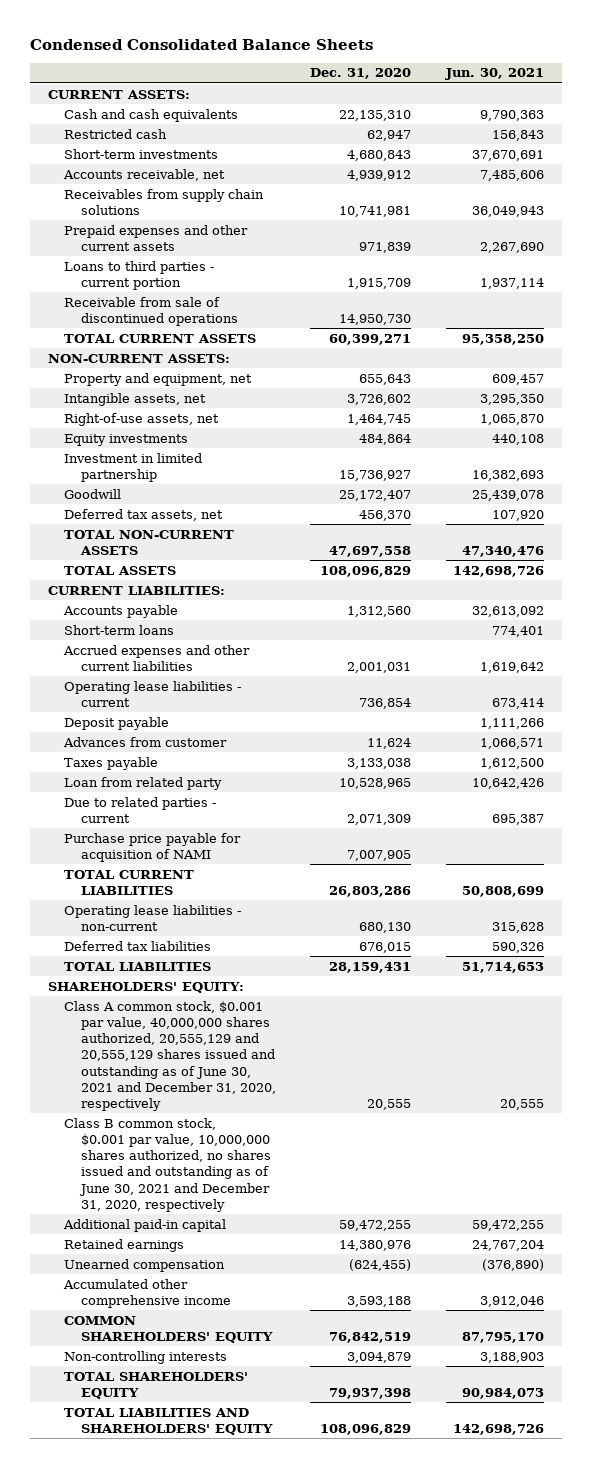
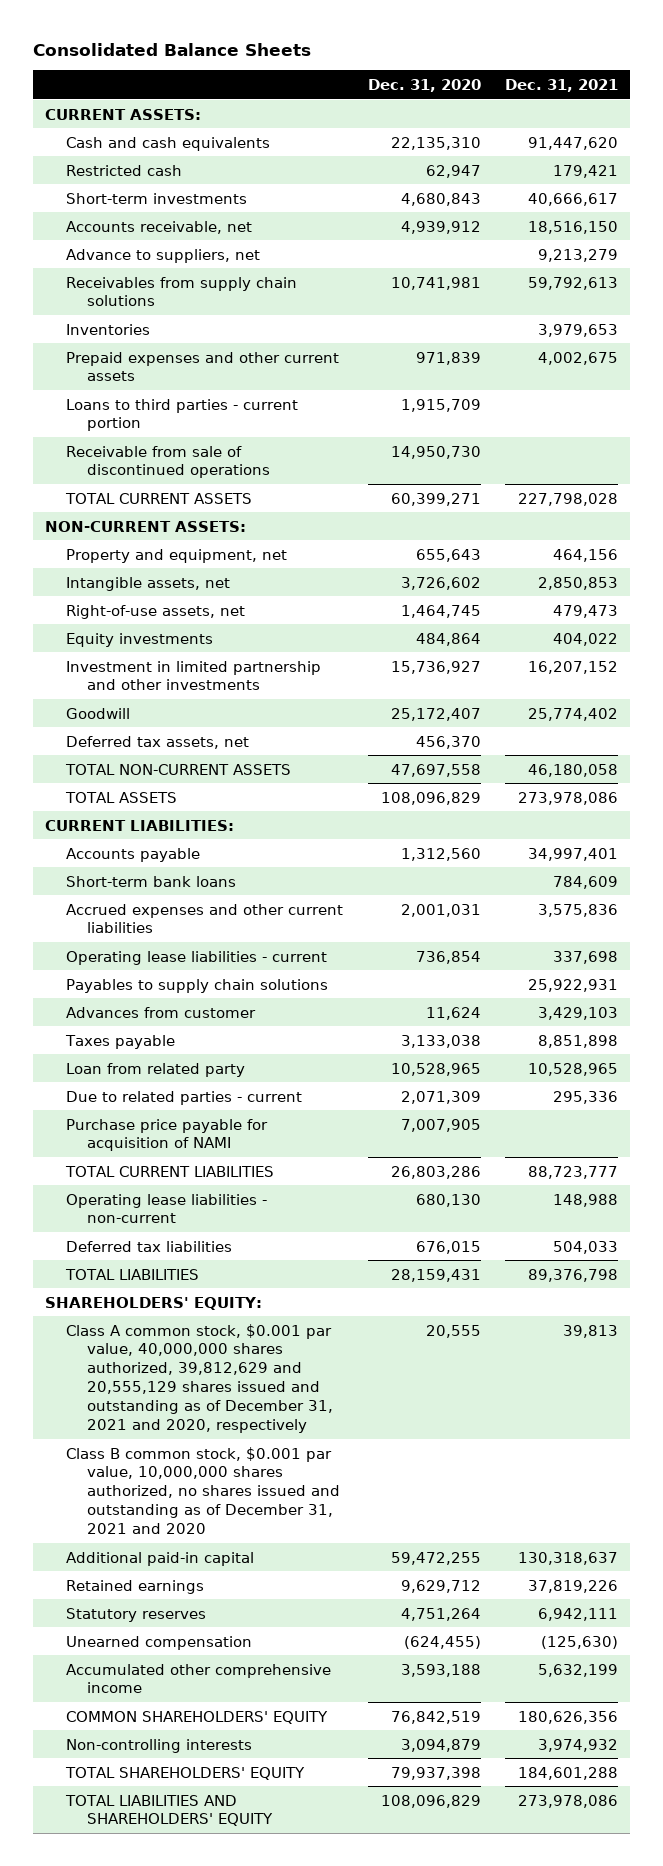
[30,38,374,50] Condensed Consolidated Balance Sheets -> [32,42,311,56] Consolidated Balance Sheets
[445,68,545,81] Jun. 30, 2021 -> none
none -> [505,78,619,92] Dec. 31, 2021
none -> [66,248,261,263] Advance to suppliers, net
none -> [66,323,151,335] Inventories
[64,452,203,482] Investment in limited partnership -> [66,660,322,691] Investment in limited partnership and other investments
[64,624,175,635] Short-term loans -> [66,875,237,887] Short-term bank loans
[64,716,170,730] Deposit payable -> none
none -> [66,978,329,993] Payables to supply chain solutions
[64,1000,276,1112] Class A common stock, $0.001 par value, 40,000,000 shares authorized, 20,555,129 and 20,555,129 shares issued and outstanding as of June 30, 2021 and December 31, 2020, respectively -> [66,1323,334,1434] Class A common stock, $0.001 par value, 40,000,000 shares authorized, 39,812,629 and 20,555,129 shares issued and outstanding as of December 31, 2021 and 2020, respectively
[64,1117,271,1212] Class B common stock, $0.001 par value, 10,000,000 shares authorized, no shares issued and outstanding as of June 30, 2021 and December 31, 2020, respectively -> [66,1446,341,1535] Class B common stock, $0.001 par value, 10,000,000 shares authorized, no shares issued and outstanding as of December 31, 2021 and 2020
[339,1239,412,1251] 14,380,976 -> [400,1579,481,1593] 9,629,712
none -> [66,1607,207,1622] Statutory reserves

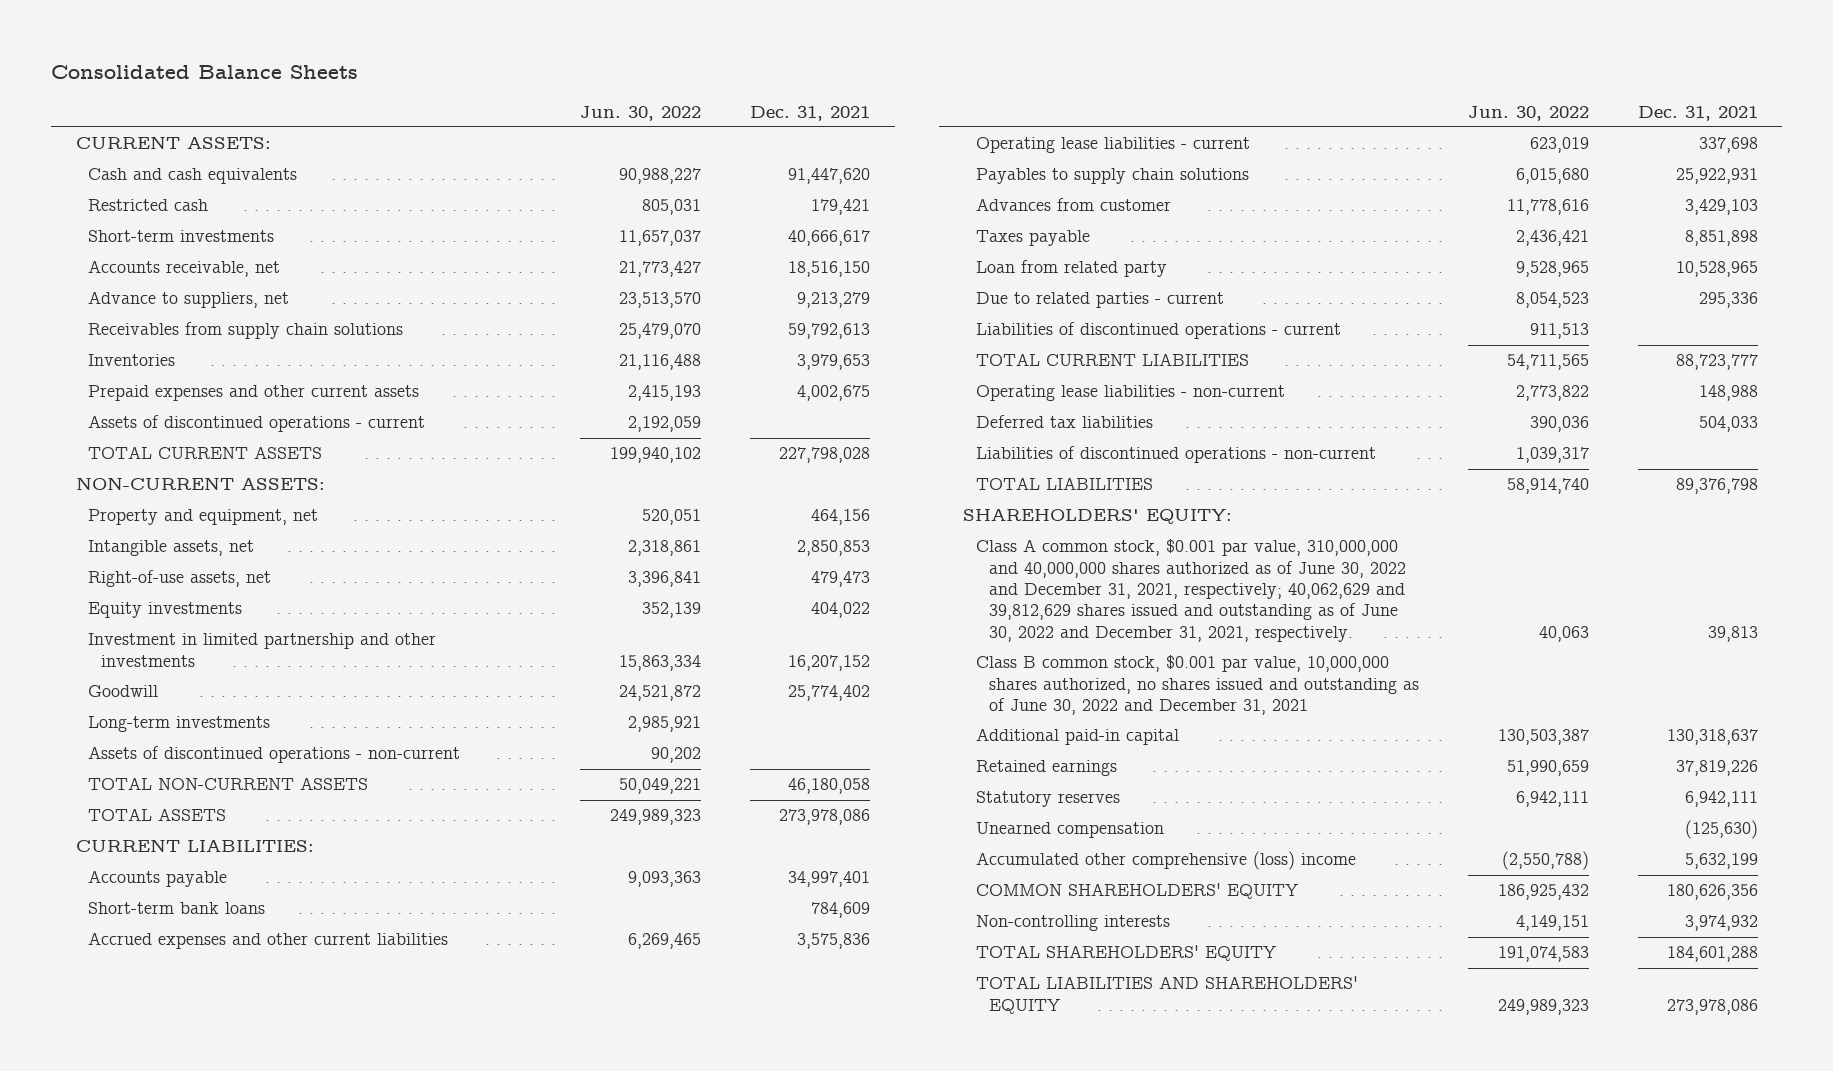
[367,78,481,92] Dec. 31, 2020 -> none
none -> [580,105,702,121] Jun. 30, 2022
[66,398,299,432] Loans to third parties - current portion -> none
[66,445,271,479] Receivable from sale of discontinued operations -> none
none -> [88,415,426,433] Assets of discontinued operations - current
[66,735,250,749] Deferred tax assets, net -> none
none -> [88,716,271,733] Long-term investments
none -> [88,746,461,764] Assets of discontinued operations - non-current
[66,1118,269,1152] Purchase price payable for acquisition of NAMI -> [975,322,1341,340] Liabilities of discontinued operations - current
none -> [975,446,1376,464] Liabilities of discontinued operations - non-current
[66,1323,334,1434] Class A common stock, $0.001 par value, 40,000,000 shares authorized, 39,812,629 and 20,555,129 shares issued and outstanding as of December 31, 2021 and 2020, respectively -> [975,539,1406,642] Class A common stock, $0.001 par value, 310,000,000 and 40,000,000 shares authorized as of June 30, 2022 and December 31, 2021, respectively; 40,062,629 and 39,812,629 shares issued and outstanding as of June 30, 2022 and December 31, 2021, respectively.
[66,1446,341,1535] Class B common stock, $0.001 par value, 10,000,000 shares authorized, no shares issued and outstanding as of December 31, 2021 and 2020 -> [975,655,1419,716] Class B common stock, $0.001 par value, 10,000,000 shares authorized, no shares issued and outstanding as of June 30, 2022 and December 31, 2021
[66,1663,332,1694] Accumulated other comprehensive income -> [975,851,1356,871] Accumulated other comprehensive (loss) income

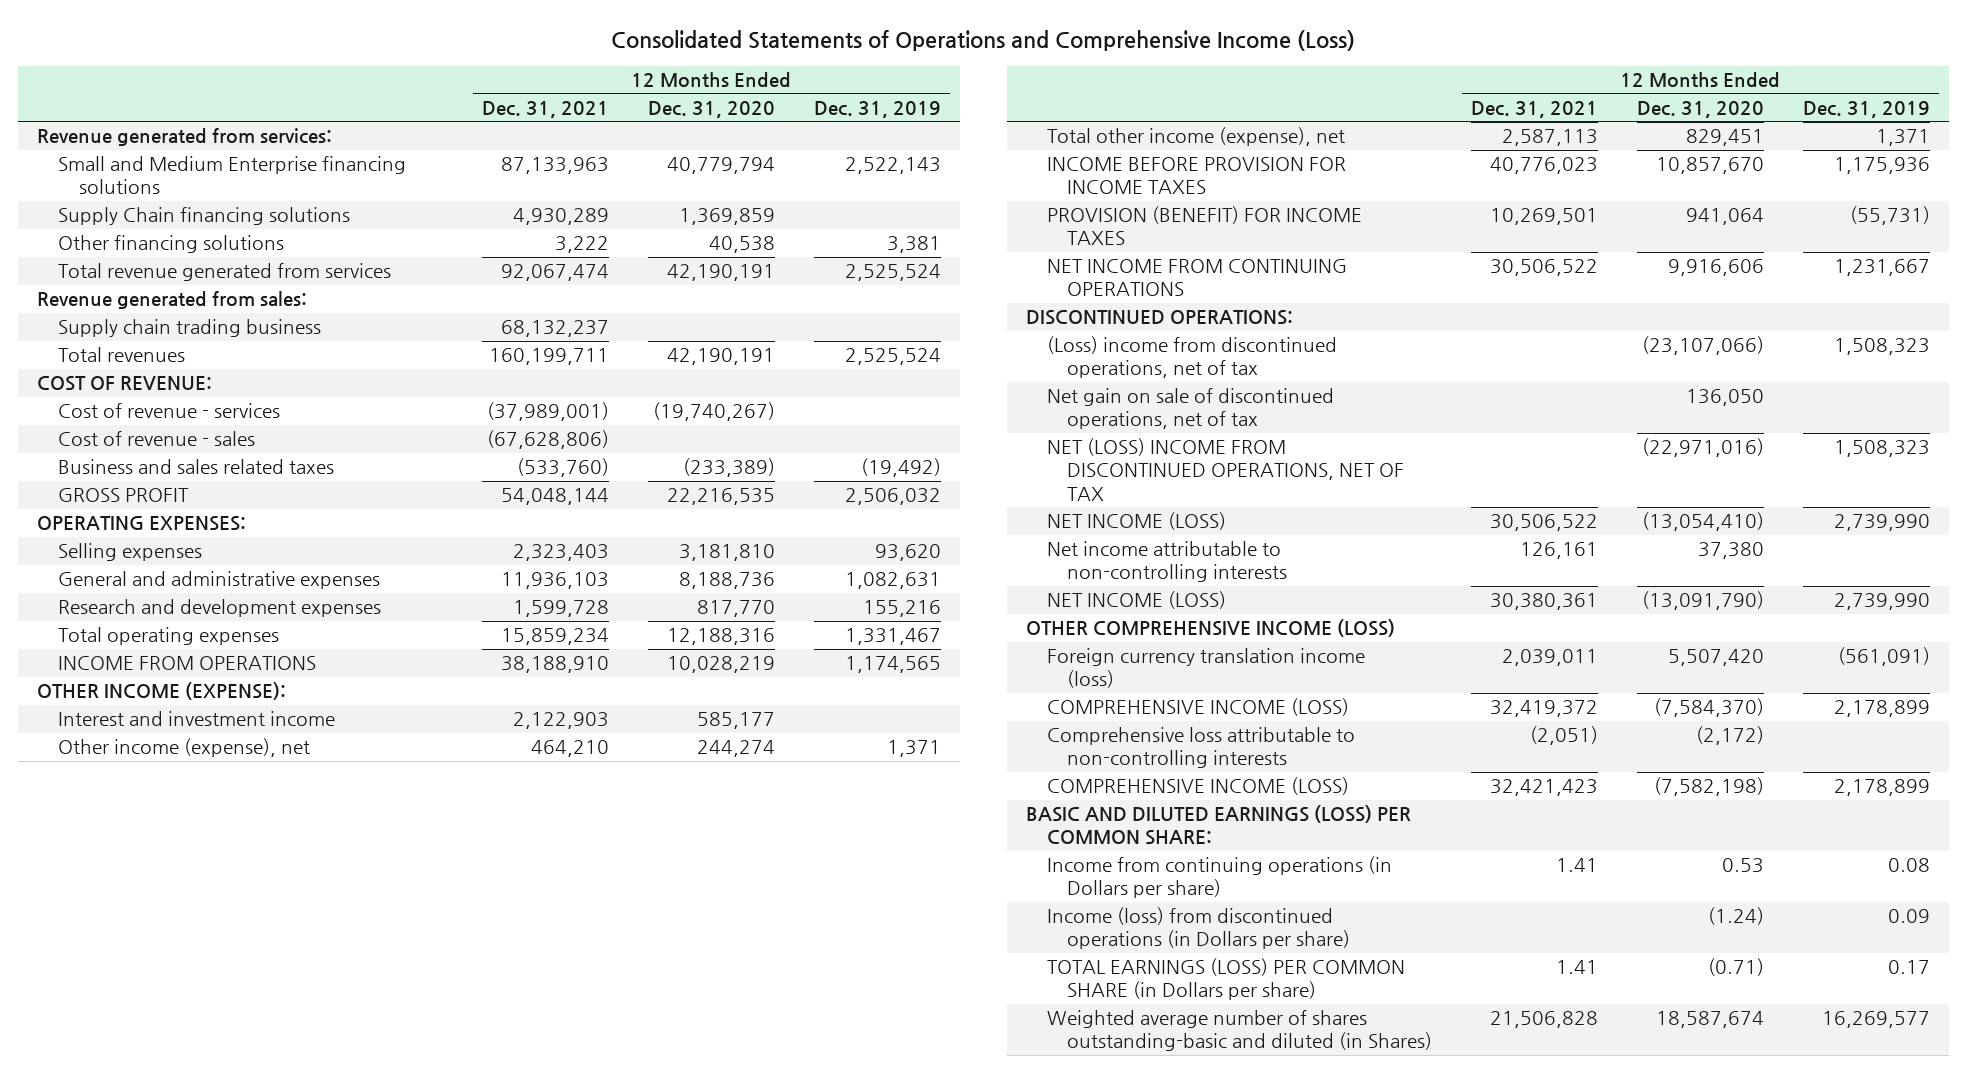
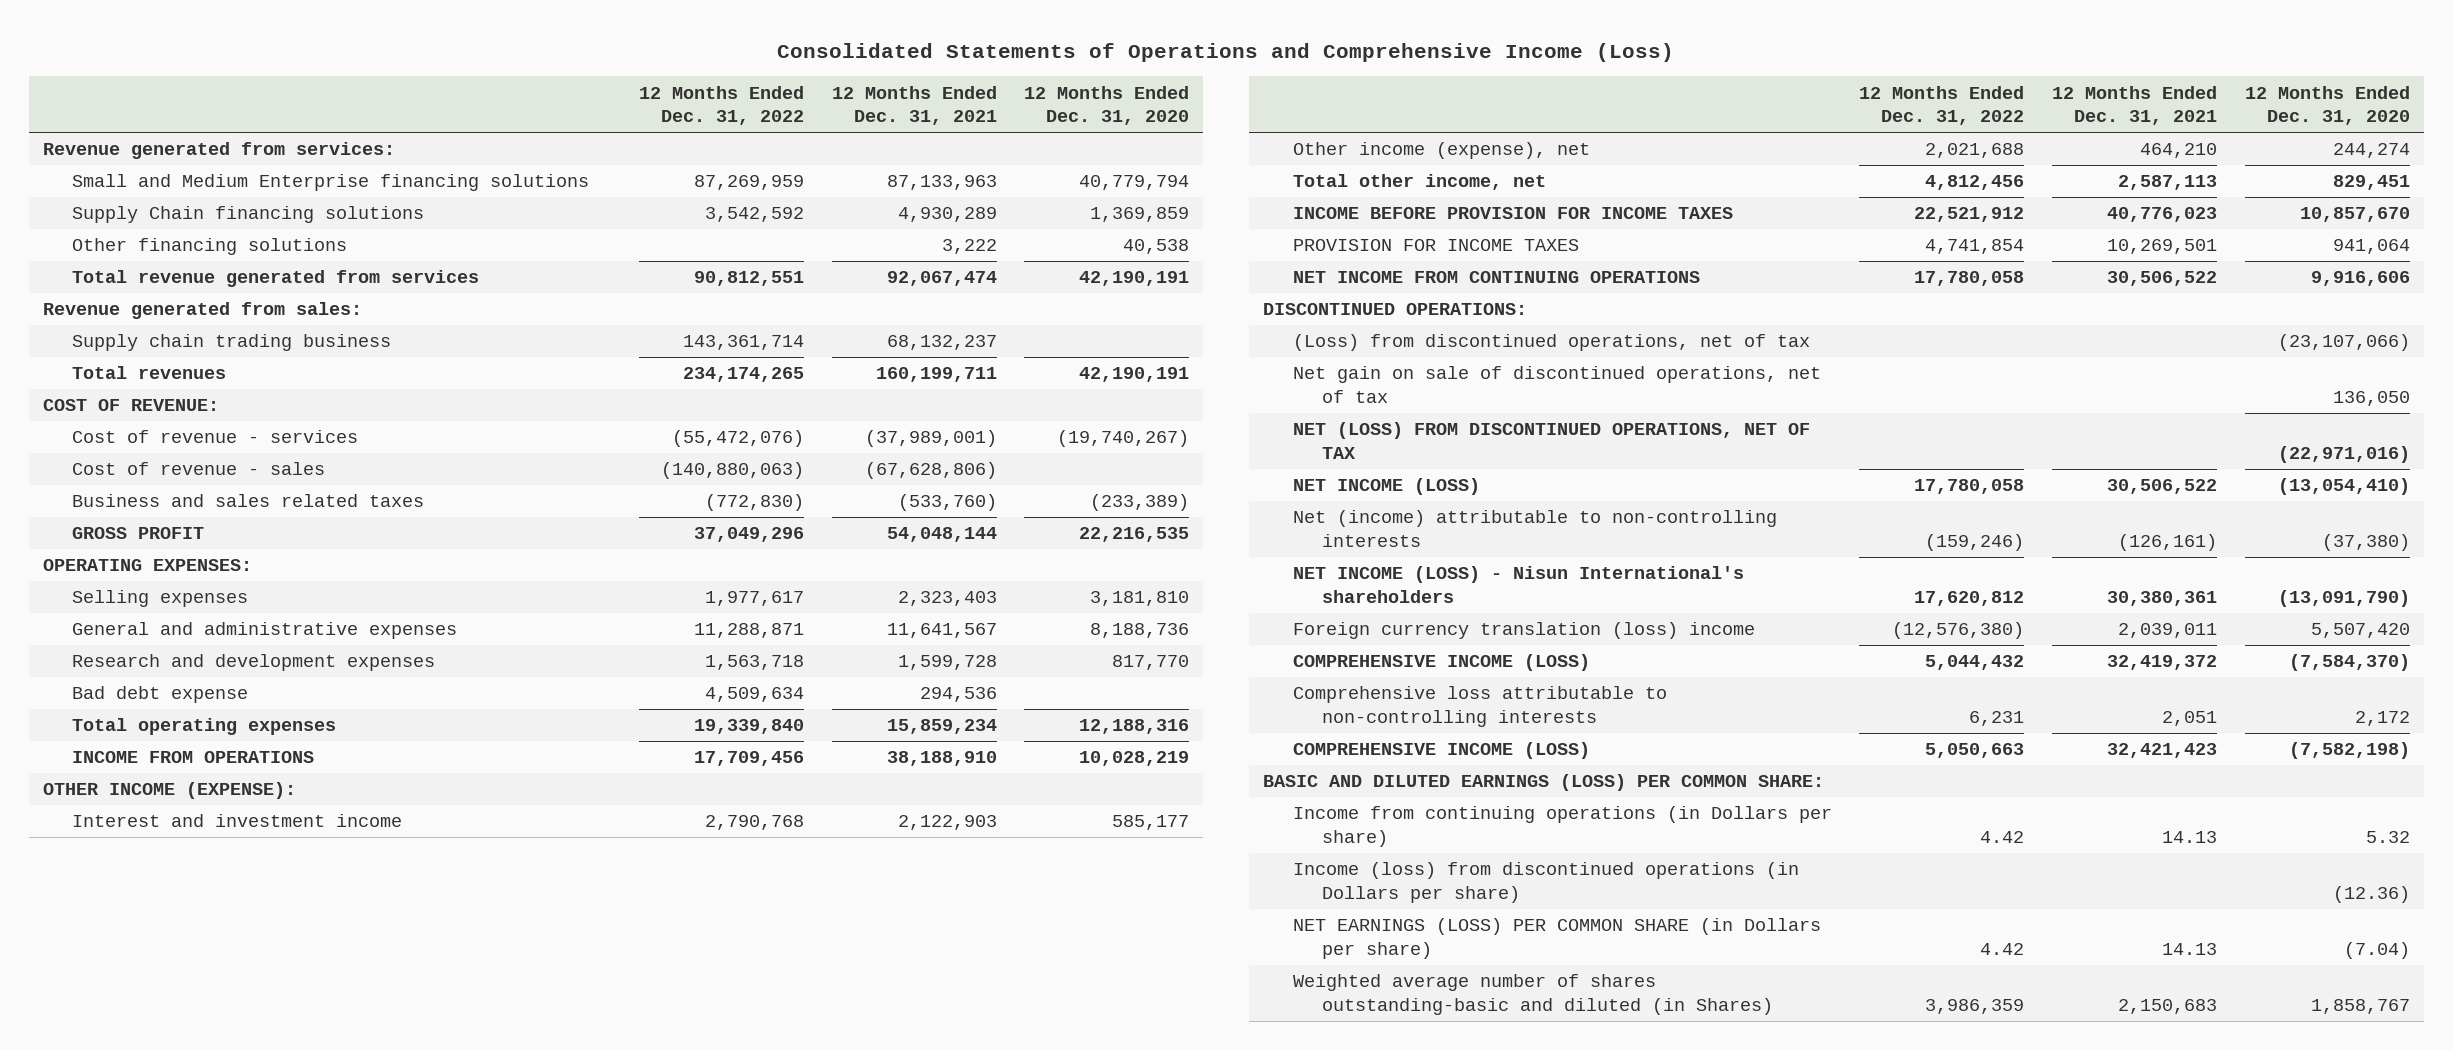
[813,100,941,118] Dec. 31, 2019 -> none
none -> [638,85,804,126] 12 Months Ended Dec. 31, 2022
[501,572,610,590] 11,936,103 -> [886,623,997,639] 11,641,567
none -> [72,686,249,704] Bad debt expense
[1046,127,1345,147] Total other income (expense), net -> [1292,174,1546,191] Total other income, net
[1046,206,1362,246] PROVISION (BENEFIT) FOR INCOME TAXES -> [1292,239,1579,252] PROVISION FOR INCOME TAXES
[1046,336,1337,379] (Loss) income from discontinued operations, net of tax -> [1292,334,1810,352] (Loss) from discontinued operations, net of tax
[1046,438,1405,501] NET (LOSS) INCOME FROM DISCONTINUED OPERATIONS, NET OF TAX -> [1292,422,1810,459] NET (LOSS) FROM DISCONTINUED OPERATIONS, NET OF TAX
[1026,619,1396,638] OTHER COMPREHENSIVE INCOME (LOSS) -> none
[1046,541,1288,583] Net income attributable to non-controlling interests -> [1292,510,1777,547] Net (income) attributable to non-controlling interests
[1520,542,1599,560] 126,161 -> [2117,533,2217,551] (126,161)
[1697,542,1764,560] 37,380 -> [2321,533,2410,551] (37,380)
[1046,591,1226,610] NET INCOME (LOSS) -> [1292,566,1744,603] NET INCOME (LOSS) - Nisun International's shareholders
[1046,648,1365,689] Foreign currency translation income (loss) -> [1292,622,1755,640] Foreign currency translation (loss) income
[1530,726,1599,746] (2,051) -> [2161,710,2217,726] 2,051
[1695,726,1764,746] (2,172) -> [2354,710,2410,726] 2,172
[1556,858,1599,873] 1.41 -> [2161,830,2217,843] 14.13
[1721,858,1764,874] 0.53 -> [2365,830,2410,843] 5.32
[1707,907,1764,926] (1.24) -> [2332,885,2410,903] (12.36)
[1046,958,1405,1001] TOTAL EARNINGS (LOSS) PER COMMON SHARE (in Dollars per share) -> [1292,918,1821,959] NET EARNINGS (LOSS) PER COMMON SHARE (in Dollars per share)
[1556,960,1599,975] 1.41 -> [2161,942,2217,955] 14.13
[1707,958,1764,977] (0.71) -> [2343,941,2410,959] (7.04)
[1490,1011,1599,1029] 21,506,828 -> [2117,998,2217,1014] 2,150,683
[1655,1011,1764,1029] 18,587,674 -> [2310,998,2410,1014] 1,858,767

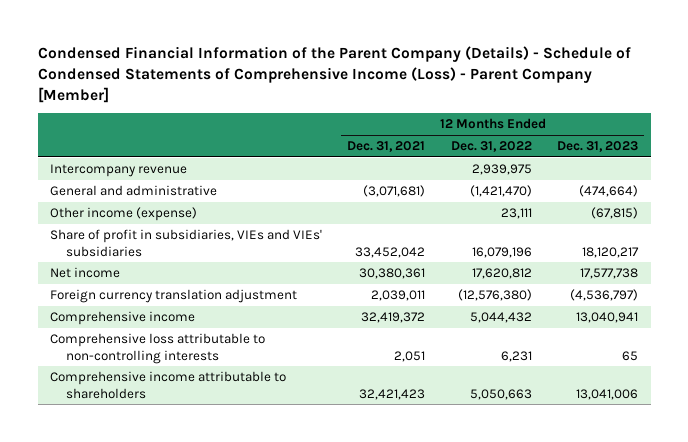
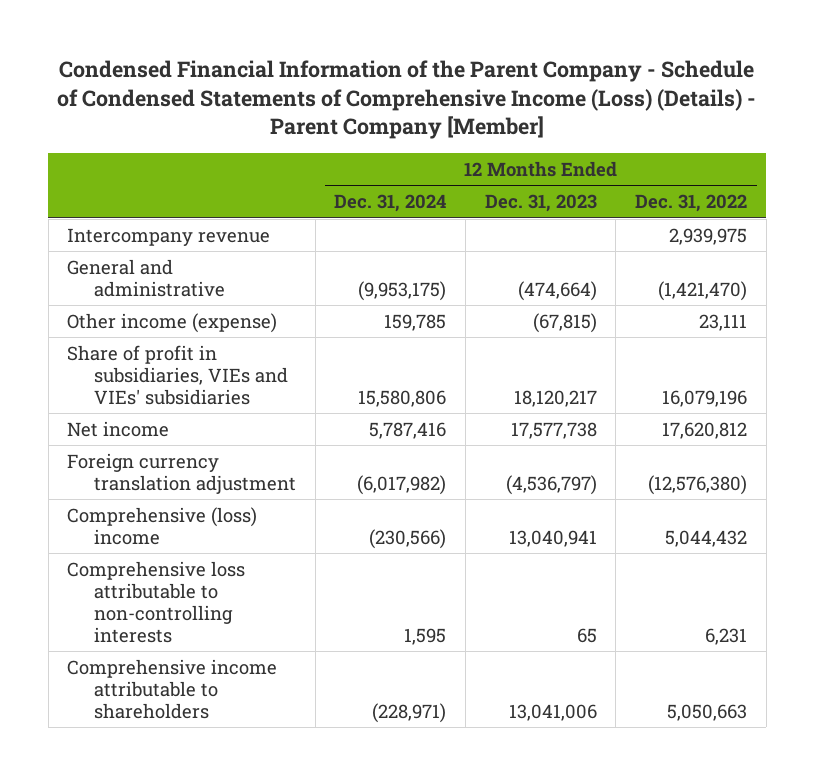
[37,46,631,103] Condensed Financial Information of the Parent Company (Details) - Schedule of Condensed Statements of Comprehensive Income (Loss) - Parent Company [Member] -> [57,59,757,140] Condensed Financial Information of the Parent Company - Schedule of Condensed Statements of Comprehensive Income (Loss) (Details) - Parent Company [Member]
[347,141,426,153] Dec. 31, 2021 -> none
none -> [334,194,447,213] Dec. 31, 2024
[50,311,196,326] Comprehensive income -> [67,506,258,545] Comprehensive (loss) income

